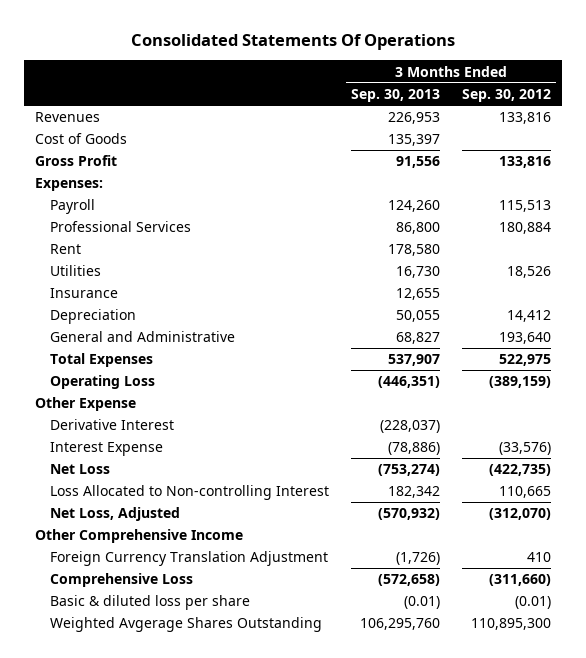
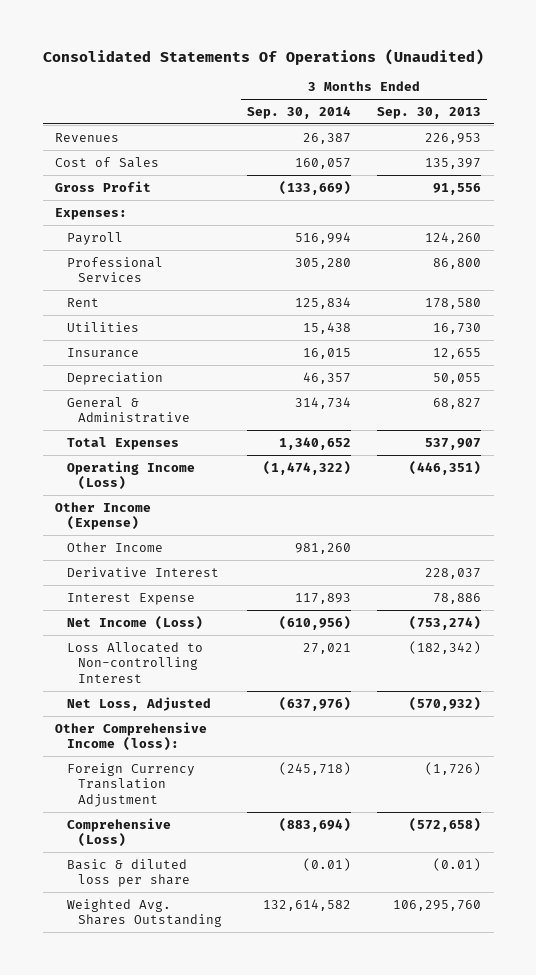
[130,33,455,50] Consolidated Statements Of Operations -> [42,49,484,66] Consolidated Statements Of Operations (Unaudited)
[461,88,551,102] Sep. 30, 2012 -> none
none -> [247,105,352,119] Sep. 30, 2014
[34,133,127,145] Cost of Goods -> [55,156,160,168] Cost of Sales
[50,331,236,343] General and Administrative -> [66,396,190,424] General & Administrative
[50,375,156,390] Operating Loss -> [66,460,195,491] Operating Income (Loss)
[34,397,136,412] Other Expense -> [55,501,152,531] Other Income (Expense)
none -> [66,541,163,552] Other Income
[380,420,441,434] (228,037) -> [425,567,482,579] 228,037
[388,442,441,456] (78,886) -> [433,592,482,604] 78,886
[50,464,111,475] Net Loss -> [66,615,203,630] Net Income (Loss)
[388,486,441,499] 182,342 -> [409,640,482,654] (182,342)
[34,529,243,544] Other Comprehensive Income -> [55,721,208,752] Other Comprehensive Income (loss):
[50,573,194,588] Comprehensive Loss -> [66,817,171,848] Comprehensive (Loss)
[50,617,323,633] Weighted Avgerage Shares Outstanding -> [66,898,222,928] Weighted Avg. Shares Outstanding

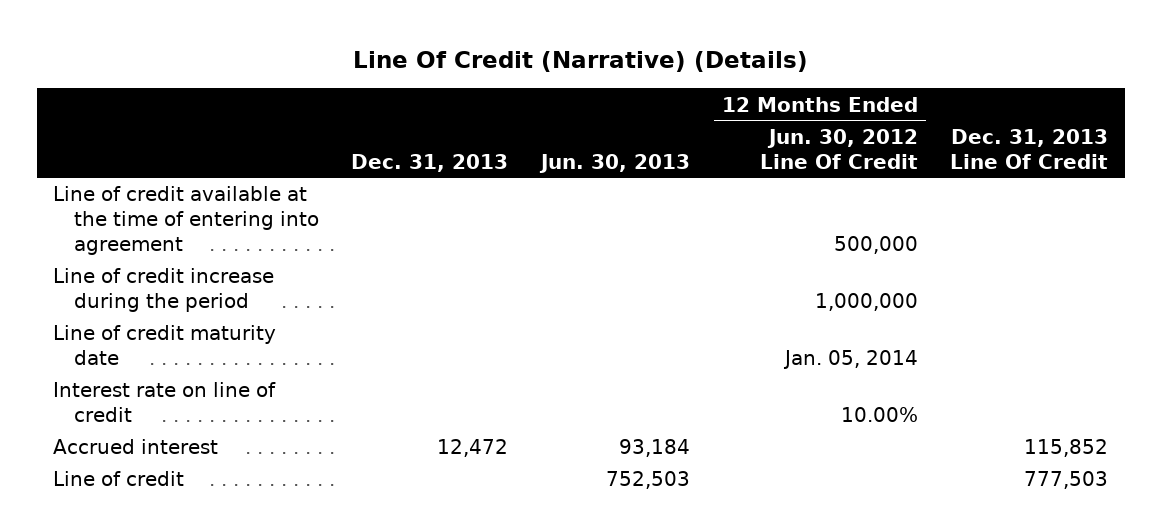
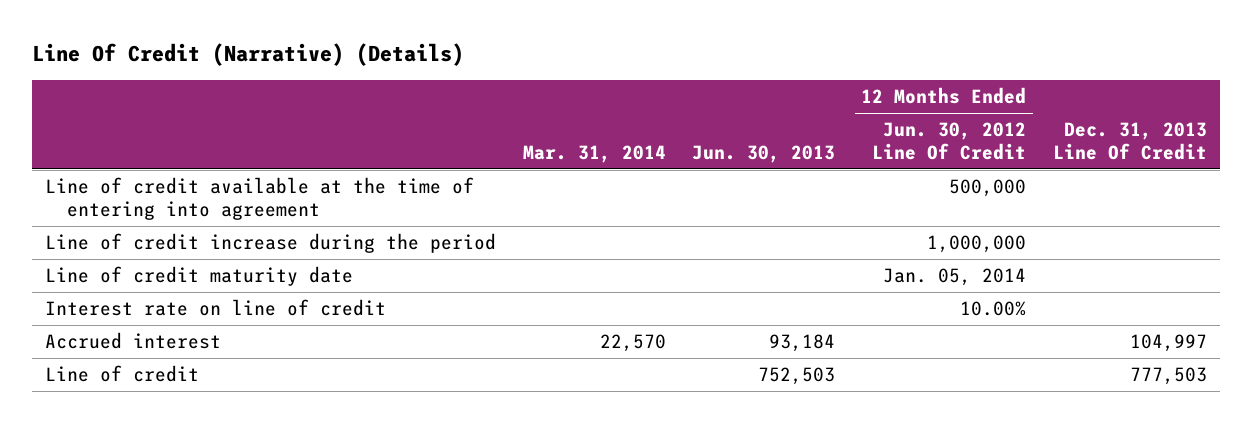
[351,153,509,172] Dec. 31, 2013 -> none
none -> [522,145,666,164] Mar. 31, 2014
[1024,439,1109,458] 115,852 -> [1129,334,1207,353] 104,997

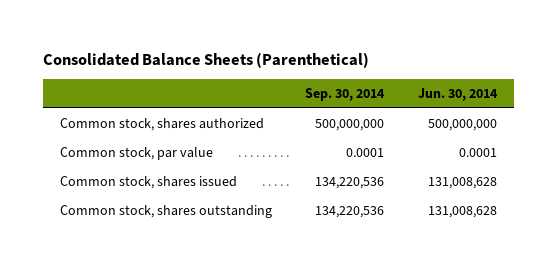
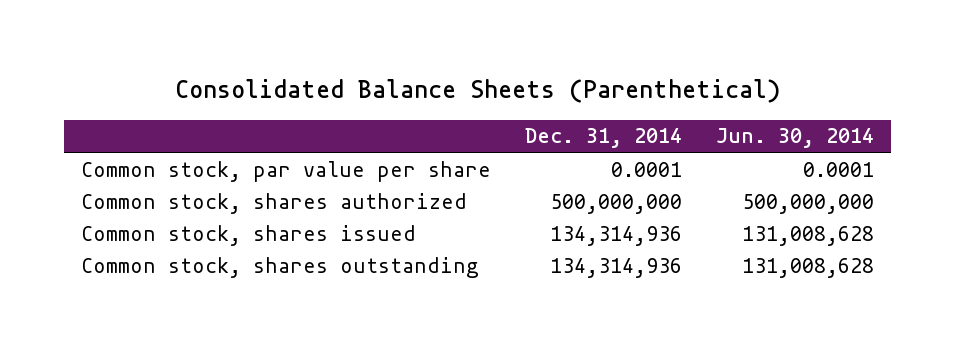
[305,88,386,102] Sep. 30, 2014 -> none
none -> [525,128,683,149] Dec. 31, 2014
none -> [81,160,492,182] Common stock, par value per share
[59,147,213,161] Common stock, par value -> none

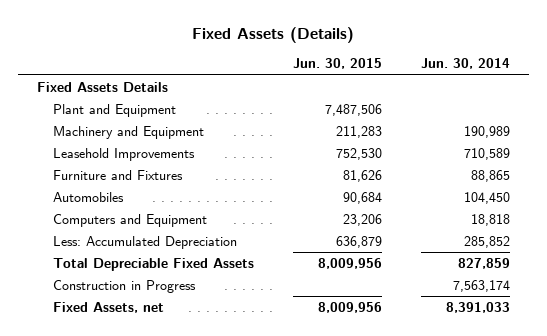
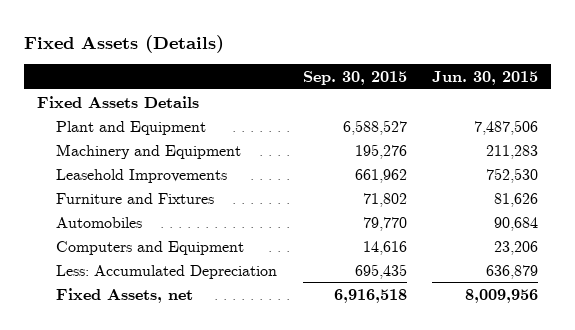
[420,58,510,70] Jun. 30, 2014 -> none
none -> [302,70,407,85] Sep. 30, 2015
[52,257,254,271] Total Depreciable Fixed Assets -> none
[52,279,196,293] Construction in Progress -> none

